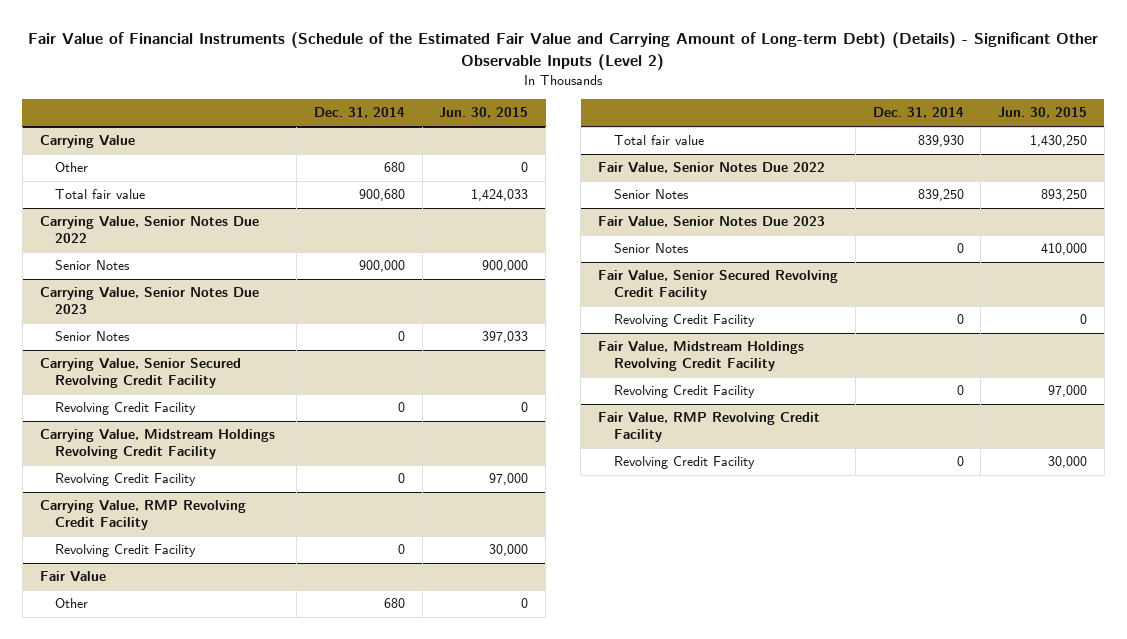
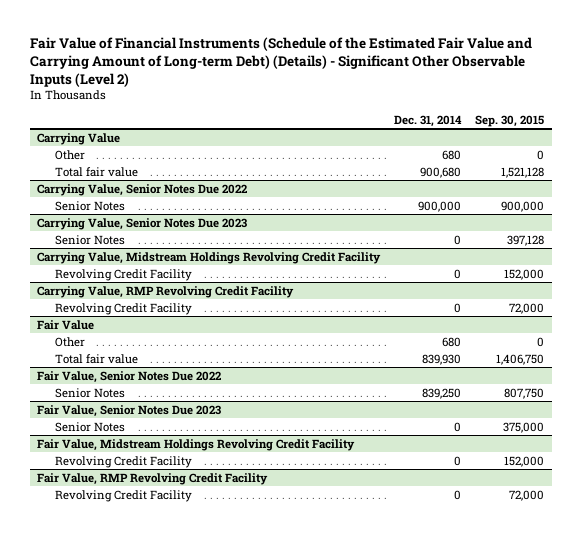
[439,107,529,119] Jun. 30, 2015 -> none
none -> [475,114,545,127] Sep. 30, 2015
[39,358,241,388] Carrying Value, Senior Secured Revolving Credit Facility -> none
[55,402,197,416] Revolving Credit Facility -> none
[598,270,839,300] Fair Value, Senior Secured Revolving Credit Facility -> none
[613,314,755,328] Revolving Credit Facility -> none

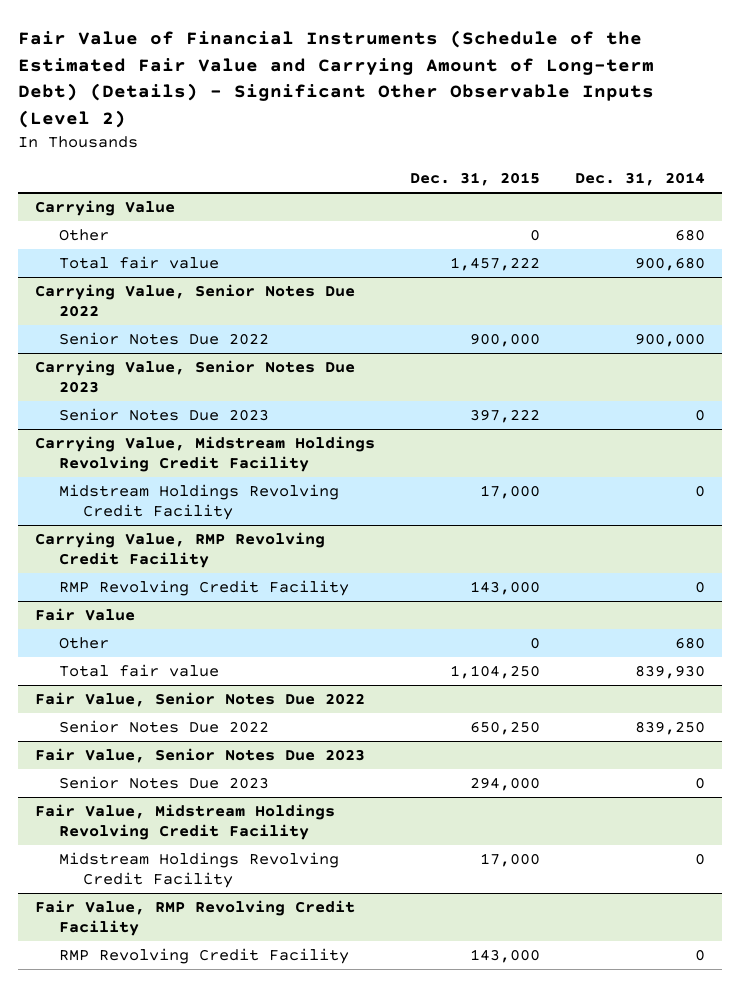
[475,114,545,127] Sep. 30, 2015 -> none
none -> [410,171,541,186] Dec. 31, 2015
[55,200,126,211] Senior Notes -> [59,332,270,346] Senior Notes Due 2022
[55,234,126,245] Senior Notes -> [59,408,270,422] Senior Notes Due 2023
[55,268,193,281] Revolving Credit Facility -> [59,484,340,520] Midstream Holdings Revolving Credit Facility
[55,302,193,315] Revolving Credit Facility -> [59,580,350,597] RMP Revolving Credit Facility
[55,387,126,398] Senior Notes -> [59,720,270,734] Senior Notes Due 2022
[55,421,126,432] Senior Notes -> [59,776,270,790] Senior Notes Due 2023
[55,455,193,468] Revolving Credit Facility -> [59,852,340,888] Midstream Holdings Revolving Credit Facility
[55,489,193,502] Revolving Credit Facility -> [59,948,350,965] RMP Revolving Credit Facility

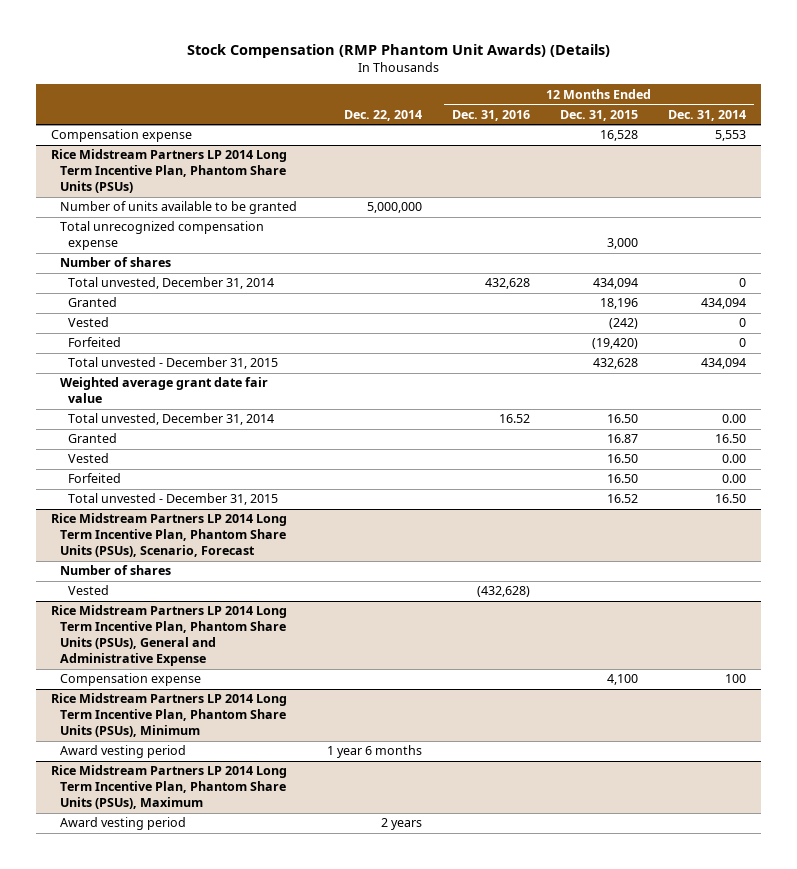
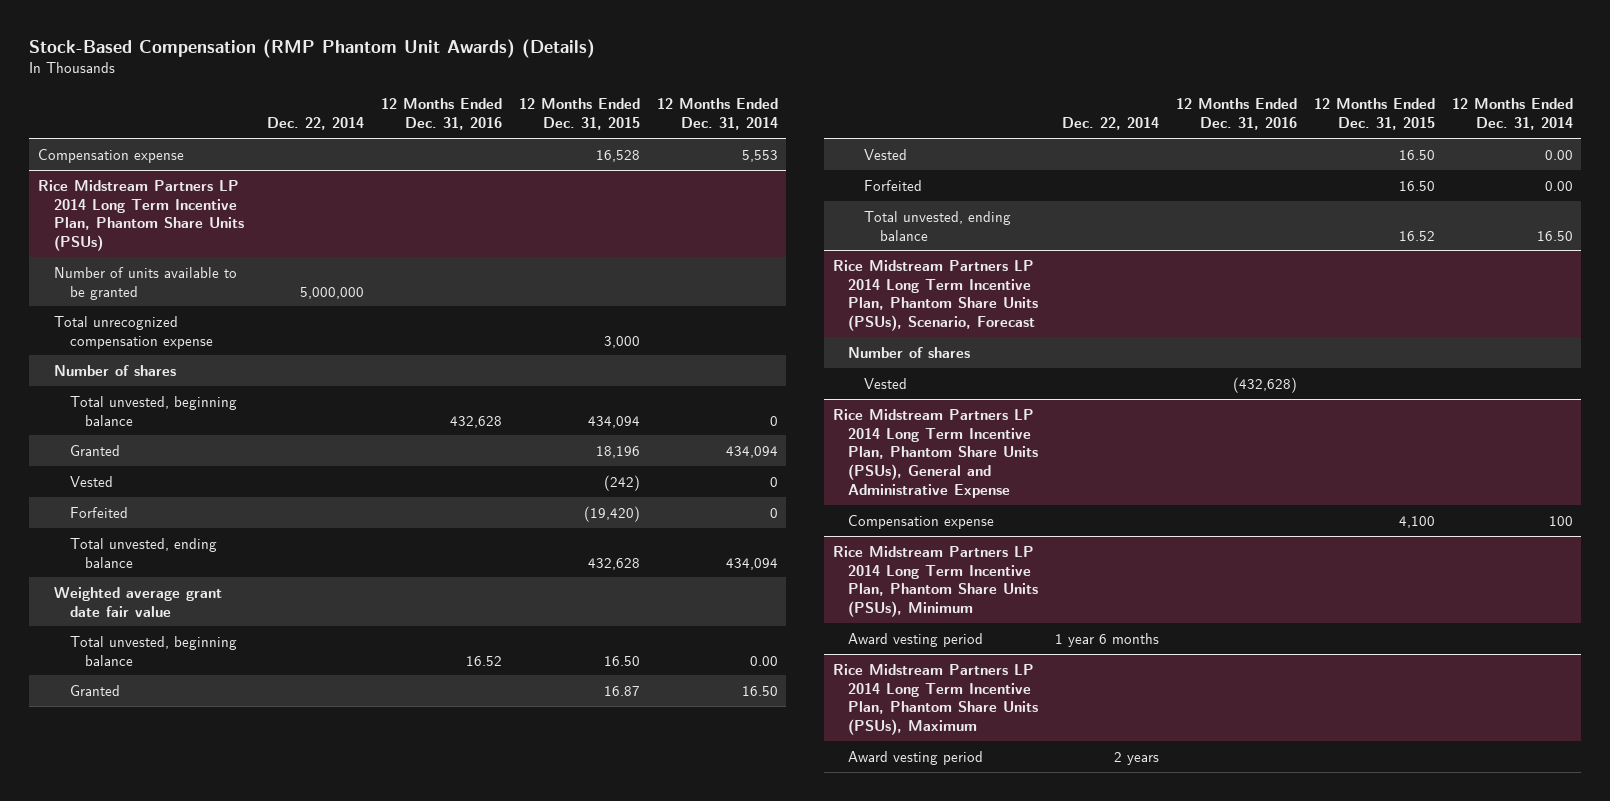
[186,44,610,59] Stock Compensation (RMP Phantom Unit Awards) (Details) -> [29,38,596,58] Stock-Based Compensation (RMP Phantom Unit Awards) (Details)
[68,277,275,290] Total unvested, December 31, 2014 -> [69,395,237,426] Total unvested, beginning balance
[68,357,279,370] Total unvested - December 31, 2015 -> [69,537,217,568] Total unvested, ending balance
[68,413,275,426] Total unvested, December 31, 2014 -> [69,635,237,666] Total unvested, beginning balance
[68,493,279,506] Total unvested - December 31, 2015 -> [864,210,1012,241] Total unvested, ending balance

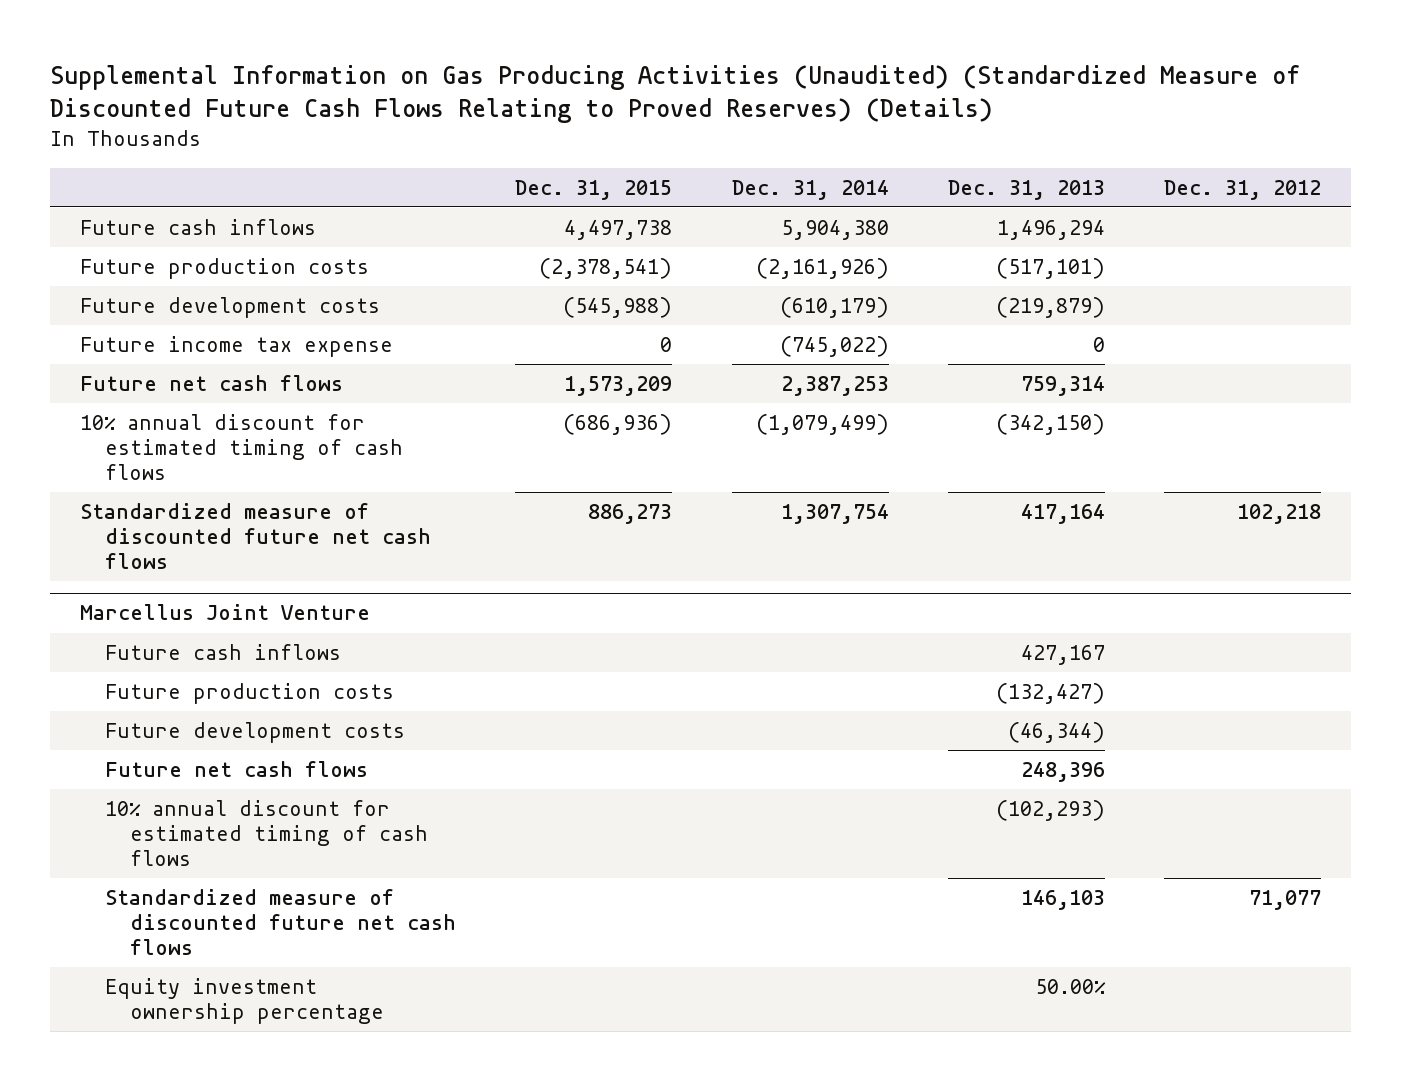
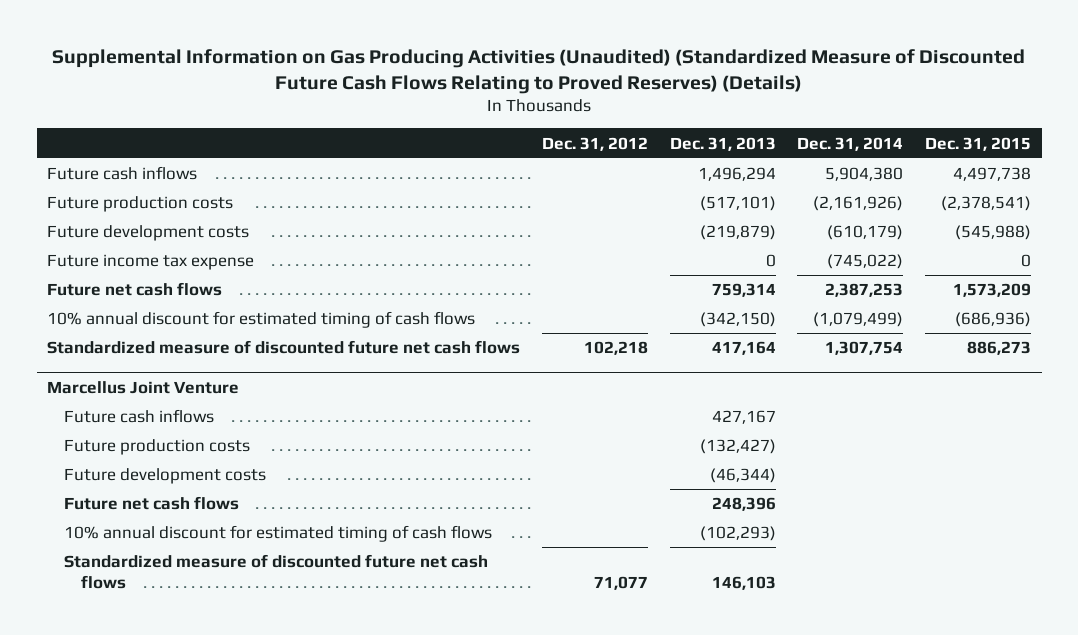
[104,978,384,1024] Equity investment ownership percentage -> none

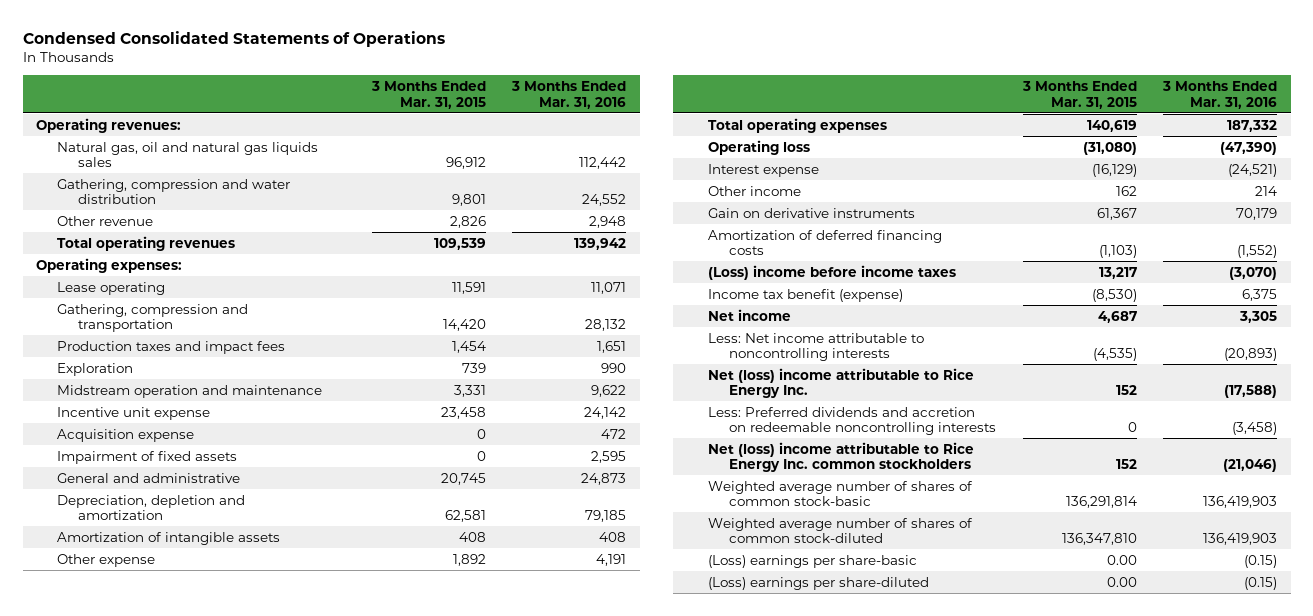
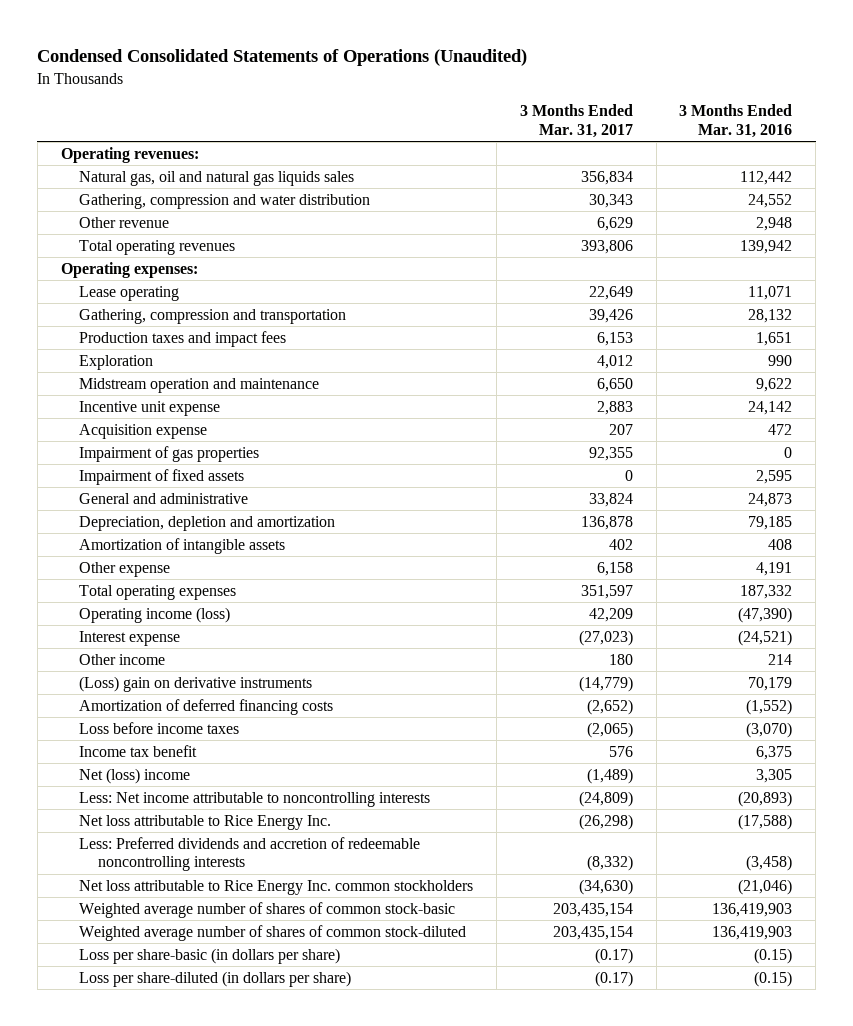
[22,30,445,47] Condensed Consolidated Statements of Operations -> [37,49,528,67] Condensed Consolidated Statements of Operations (Unaudited)
[370,80,486,109] 3 Months Ended Mar. 31, 2015 -> none
none -> [519,104,633,139] 3 Months Ended Mar. 31, 2017
none -> [79,445,260,462] Impairment of gas properties
[707,139,810,155] Operating loss -> [79,606,231,623] Operating income (loss)
[707,207,915,218] Gain on derivative instruments -> [79,675,313,692] (Loss) gain on derivative instruments
[707,264,956,280] (Loss) income before income taxes -> [79,721,240,734] Loss before income taxes
[707,288,903,302] Income tax benefit (expense) -> [79,744,198,757] Income tax benefit
[707,308,791,321] Net income -> [79,767,191,784] Net (loss) income
[707,367,974,399] Net (loss) income attributable to Rice Energy Inc. -> [79,814,332,830] Net loss attributable to Rice Energy Inc.
[707,406,997,436] Less: Preferred dividends and accretion on redeemable noncontrolling interests -> [79,836,421,872] Less: Preferred dividends and accretion of redeemable noncontrolling interests
[707,441,974,473] Net (loss) income attributable to Rice Energy Inc. common stockholders -> [79,879,474,895] Net loss attributable to Rice Energy Inc. common stockholders
[707,554,917,568] (Loss) earnings per share-basic -> [79,947,341,964] Loss per share-basic (in dollars per share)
[707,576,929,590] (Loss) earnings per share-diluted -> [79,970,352,987] Loss per share-diluted (in dollars per share)

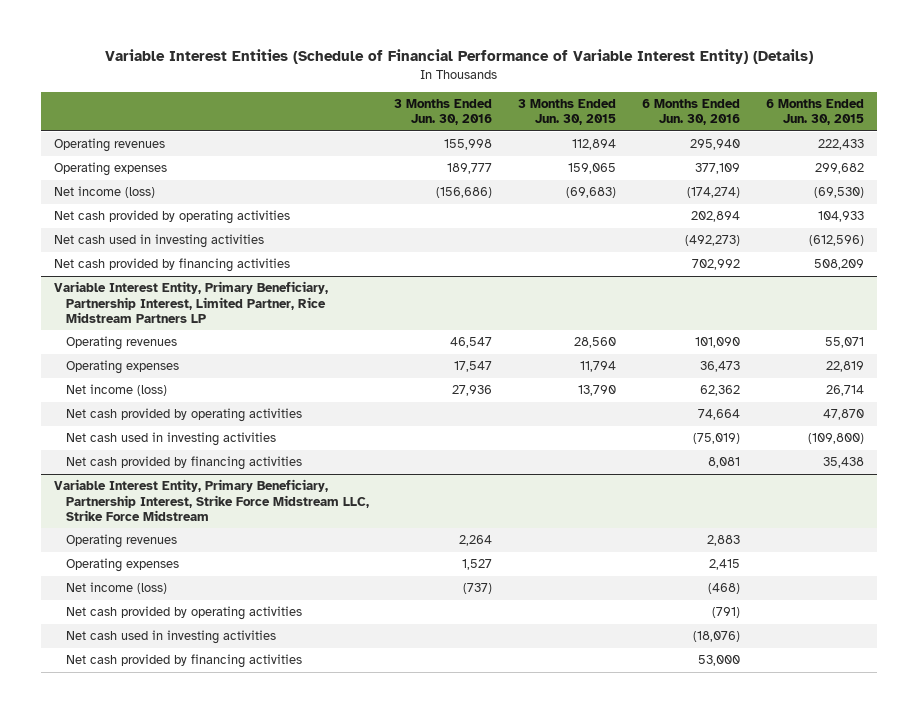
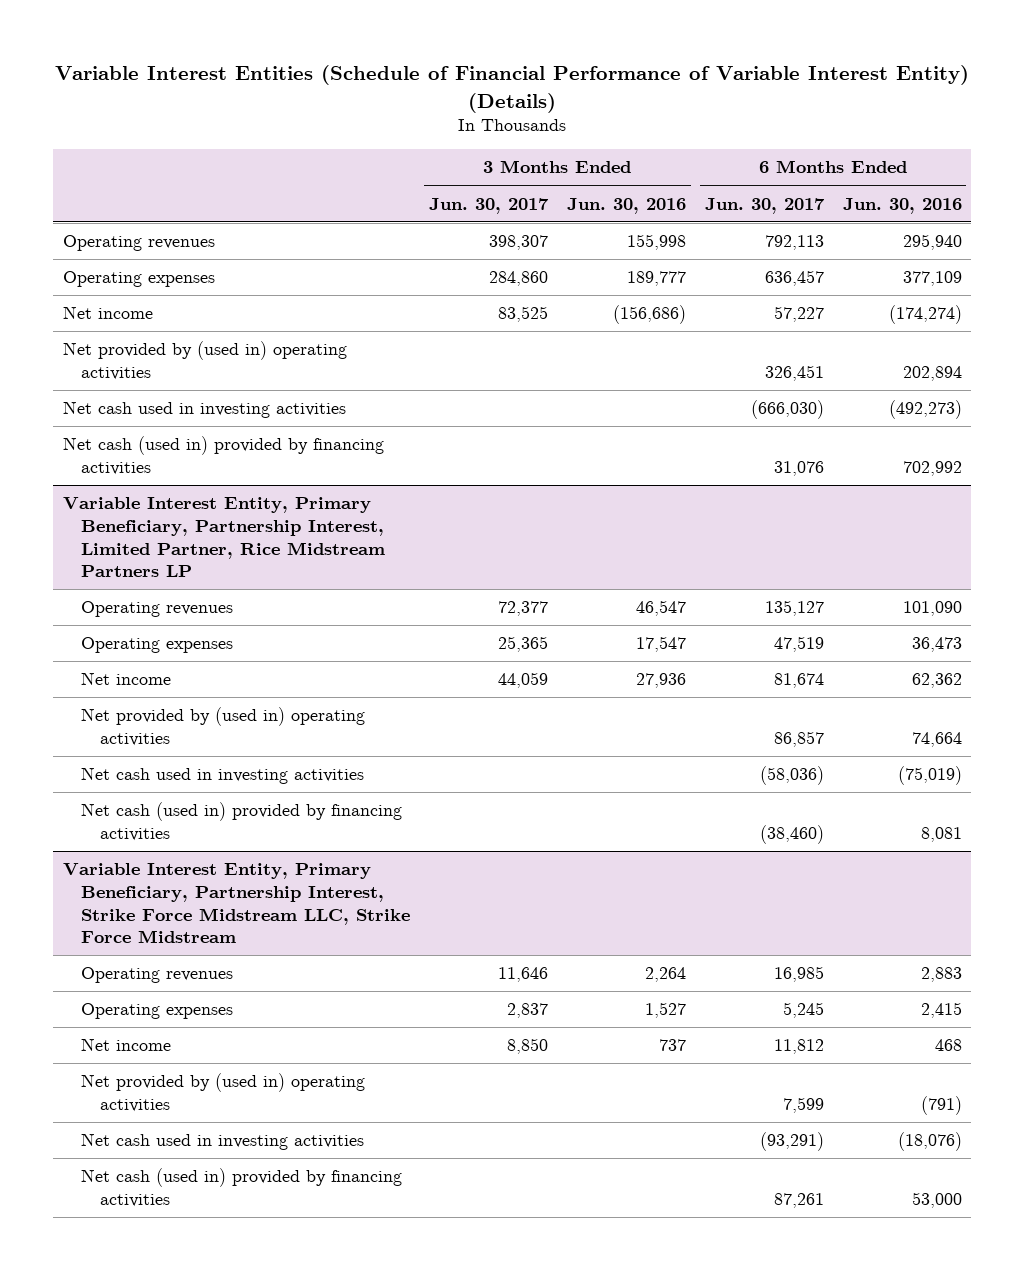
[518,99,617,126] 3 Months Ended Jun. 30, 2015 -> none
[765,99,864,126] 6 Months Ended Jun. 30, 2015 -> none
none -> [429,197,550,214] Jun. 30, 2017
none -> [704,197,825,214] Jun. 30, 2017
[53,186,155,199] Net income (loss) -> [62,306,153,320] Net income
[53,210,290,225] Net cash provided by operating activities -> [62,341,347,380] Net provided by (used in) operating activities
[53,258,290,273] Net cash provided by financing activities -> [62,436,384,475] Net cash (used in) provided by financing activities
[65,384,167,397] Net income (loss) -> [81,672,172,686] Net income
[65,408,302,423] Net cash provided by operating activities -> [81,707,366,746] Net provided by (used in) operating activities
[65,456,302,471] Net cash provided by financing activities -> [81,802,403,841] Net cash (used in) provided by financing activities
[65,582,167,595] Net income (loss) -> [81,1038,172,1052] Net income
[463,583,493,595] (737) -> [658,1039,686,1052] 737
[707,583,740,595] (468) -> [934,1039,962,1052] 468
[65,606,302,621] Net cash provided by operating activities -> [81,1073,366,1112] Net provided by (used in) operating activities
[65,654,302,669] Net cash provided by financing activities -> [81,1168,403,1207] Net cash (used in) provided by financing activities

